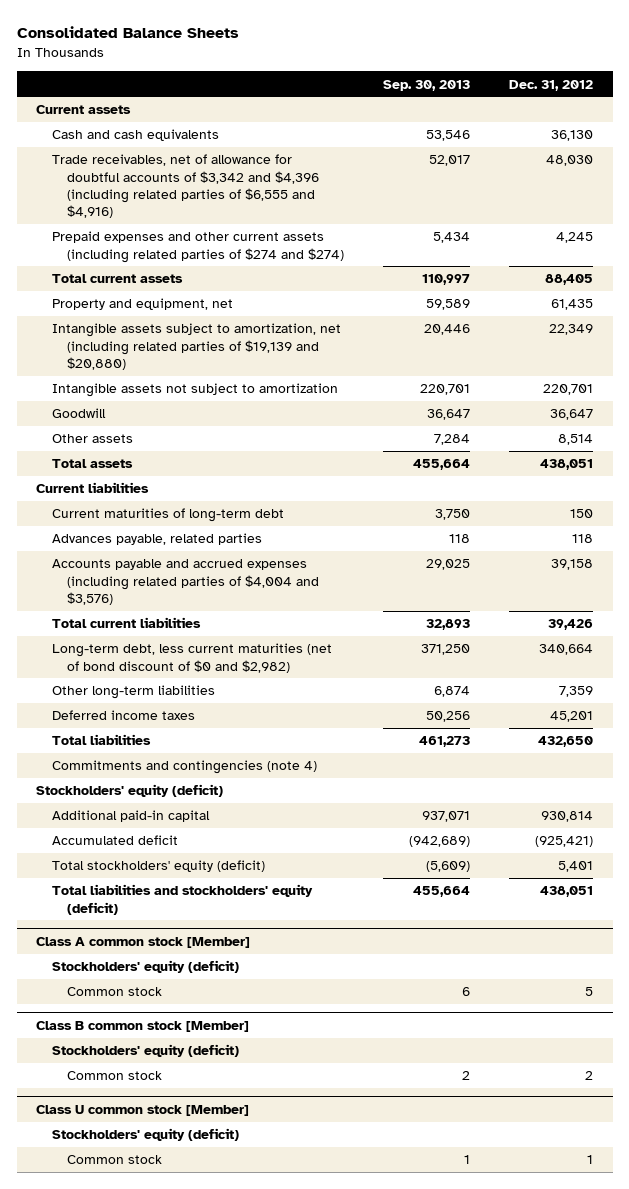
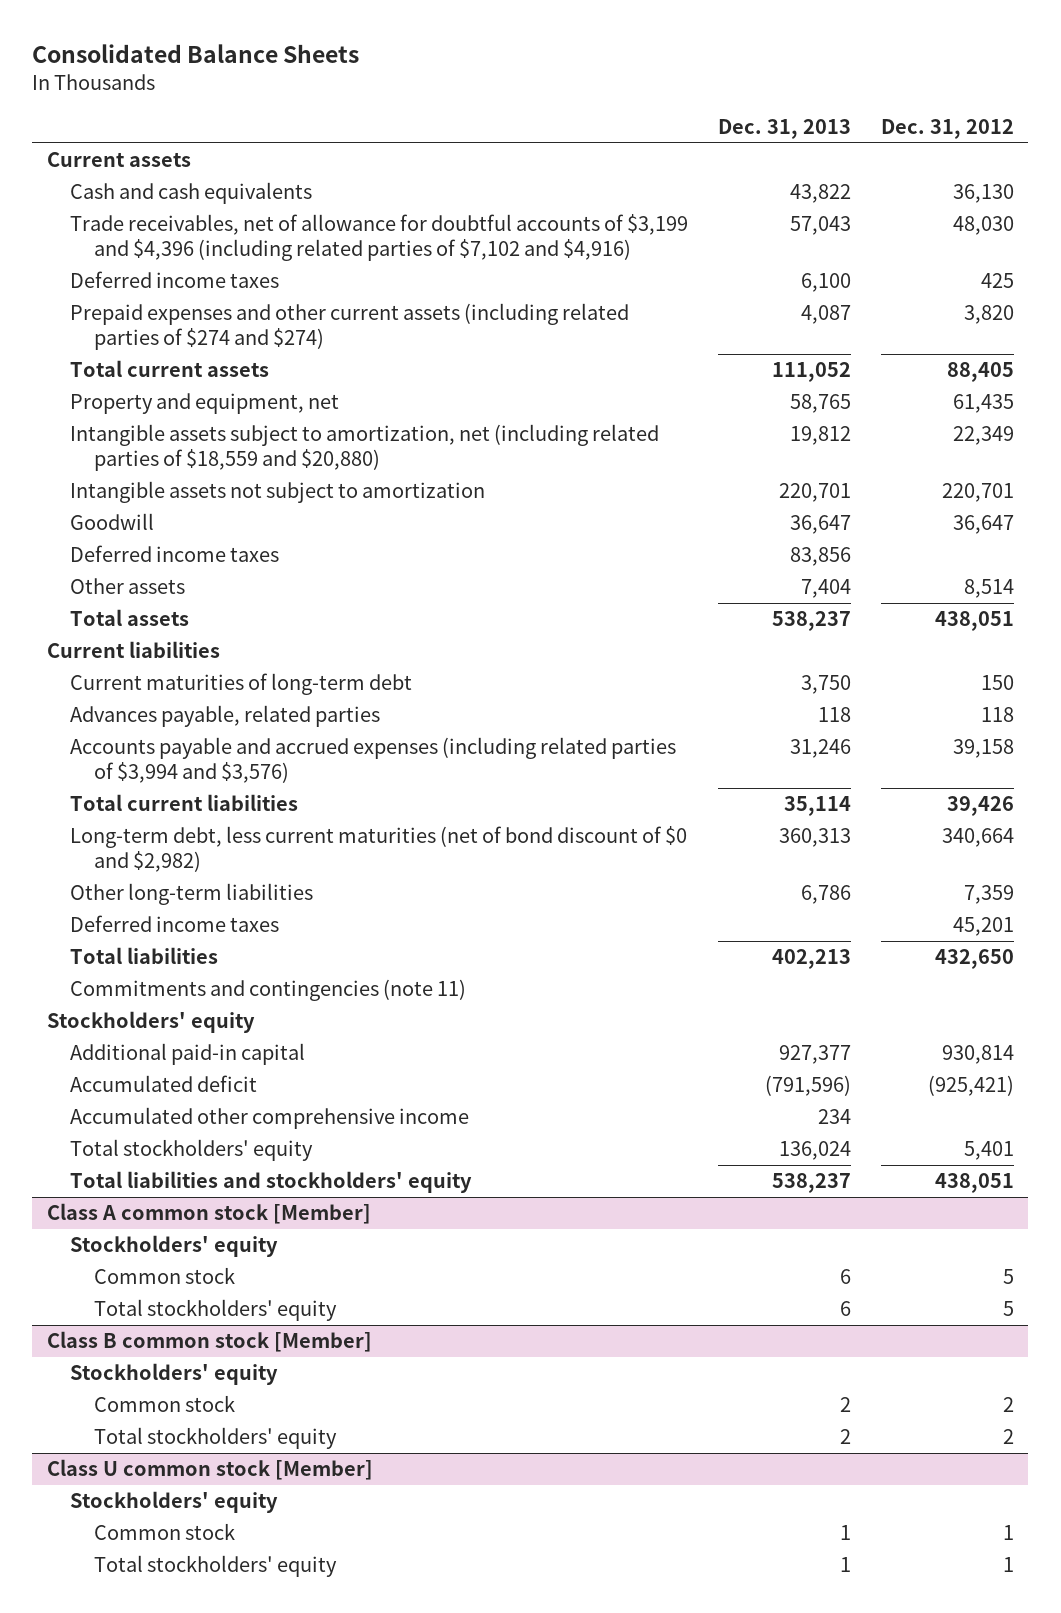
[383,79,471,91] Sep. 30, 2013 -> none
none -> [718,118,852,139] Dec. 31, 2013
[51,154,320,219] Trade receivables, net of allowance for doubtful accounts of $3,342 and $4,396 (including related parties of $6,555 and $4,916) -> [70,214,689,262] Trade receivables, net of allowance for doubtful accounts of $3,199 and $4,396 (including related parties of $7,102 and $4,916)
none -> [70,271,280,289] Deferred income taxes
[556,232,594,244] 4,245 -> [963,305,1014,325] 3,820
[51,323,341,370] Intangible assets subject to amortization, net (including related parties of $19,139 and $20,880) -> [70,424,660,472] Intangible assets subject to amortization, net (including related parties of $18,559 and $20,880)
none -> [70,545,280,563] Deferred income taxes
[51,559,320,605] Accounts payable and accrued expenses (including related parties of $4,004 and $3,576) -> [70,737,677,784] Accounts payable and accrued expenses (including related parties of $3,994 and $3,576)
[51,760,317,775] Commitments and contingencies (note 4) -> [70,979,467,1002] Commitments and contingencies (note 11)
[36,784,224,798] Stockholders' equity (deficit) -> [46,1011,255,1034] Stockholders' equity
none -> [70,1107,470,1130] Accumulated other comprehensive income
[51,860,265,873] Total stockholders' equity (deficit) -> [70,1139,314,1162] Total stockholders' equity
[51,884,313,915] Total liabilities and stockholders' equity (deficit) -> [70,1171,473,1194] Total liabilities and stockholders' equity
[51,960,239,974] Stockholders' equity (deficit) -> [70,1235,279,1258] Stockholders' equity
none -> [93,1299,337,1322] Total stockholders' equity
[51,1044,239,1058] Stockholders' equity (deficit) -> [70,1363,279,1386] Stockholders' equity
none -> [93,1427,337,1450] Total stockholders' equity
[51,1128,239,1142] Stockholders' equity (deficit) -> [70,1491,279,1514] Stockholders' equity
none -> [93,1555,337,1578] Total stockholders' equity

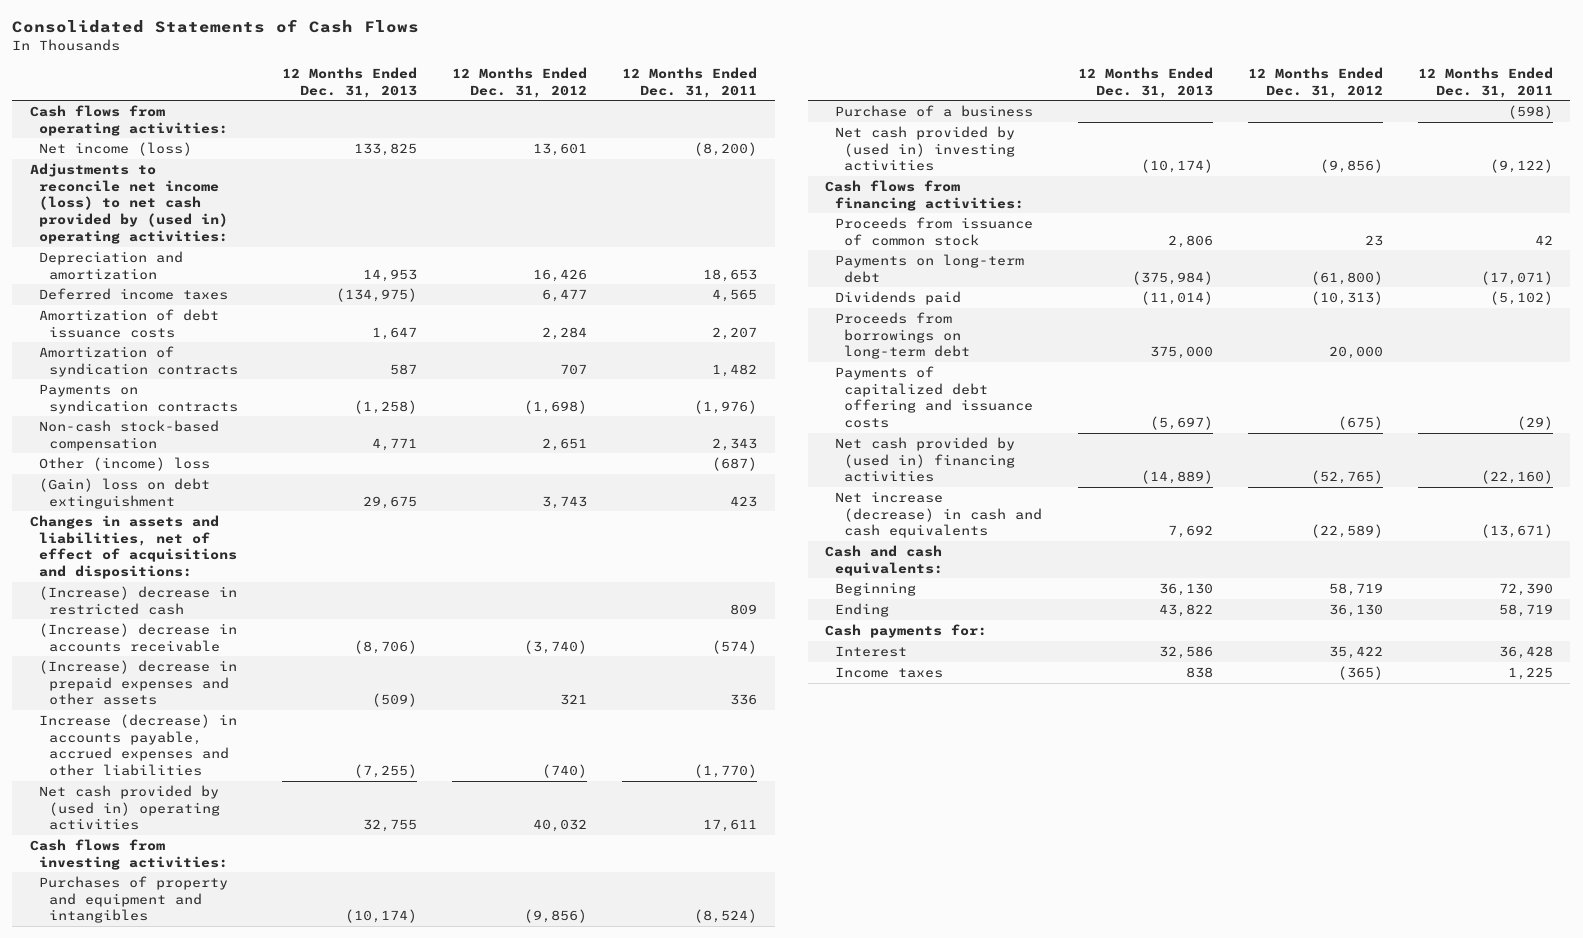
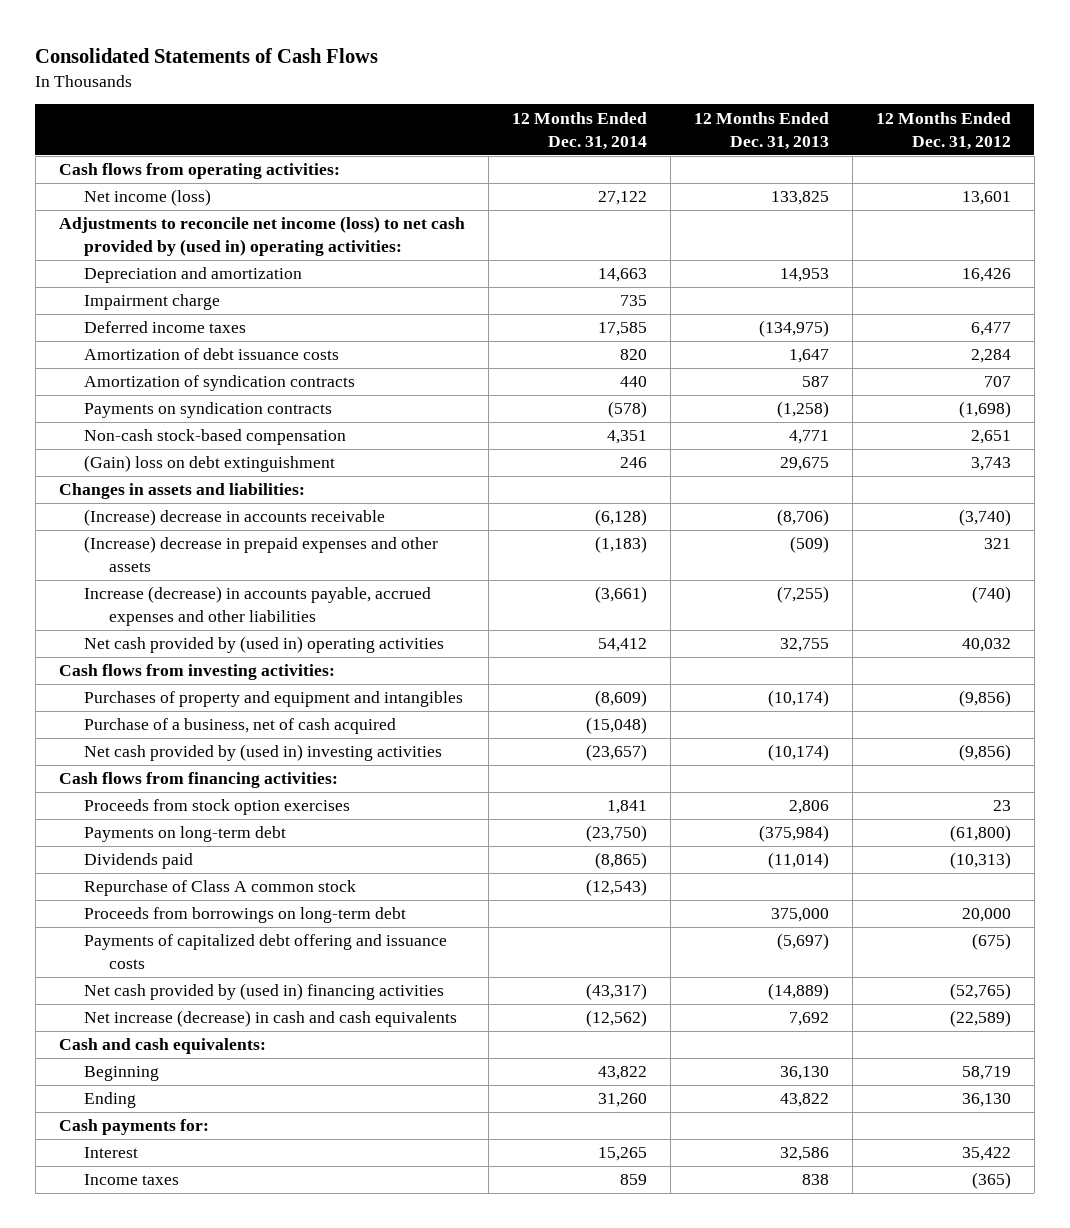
[622,66,758,98] 12 Months Ended Dec. 31, 2011 -> none
none -> [511,111,647,150] 12 Months Ended Dec. 31, 2014
none -> [83,294,220,311] Impairment charge
[39,456,211,471] Other (income) loss -> none
[39,585,238,615] (Increase) decrease in restricted cash -> none
[29,514,238,580] Changes in assets and liabilities, net of effect of acquisitions and dispositions: -> [58,483,305,500] Changes in assets and liabilities:
[834,104,1033,117] Purchase of a business -> [83,718,396,735] Purchase of a business, net of cash acquired
[834,216,1033,246] Proceeds from issuance of common stock -> [83,799,350,816] Proceeds from stock option exercises
none -> [83,880,356,897] Repurchase of Class A common stock

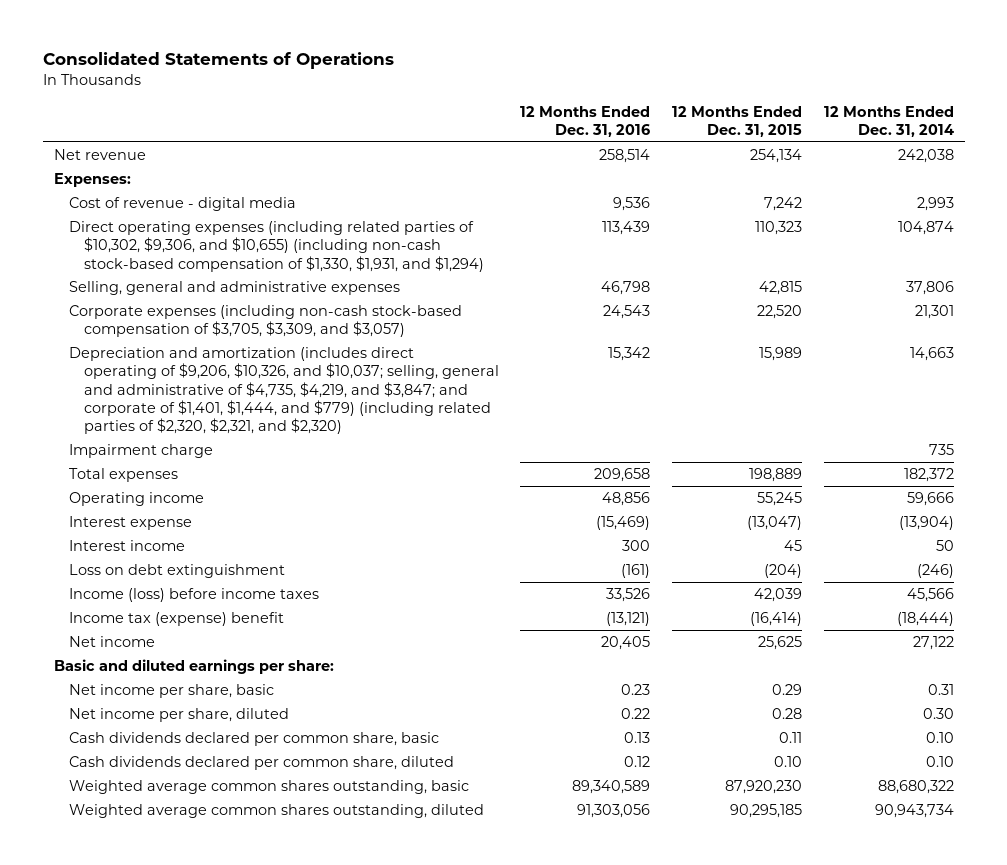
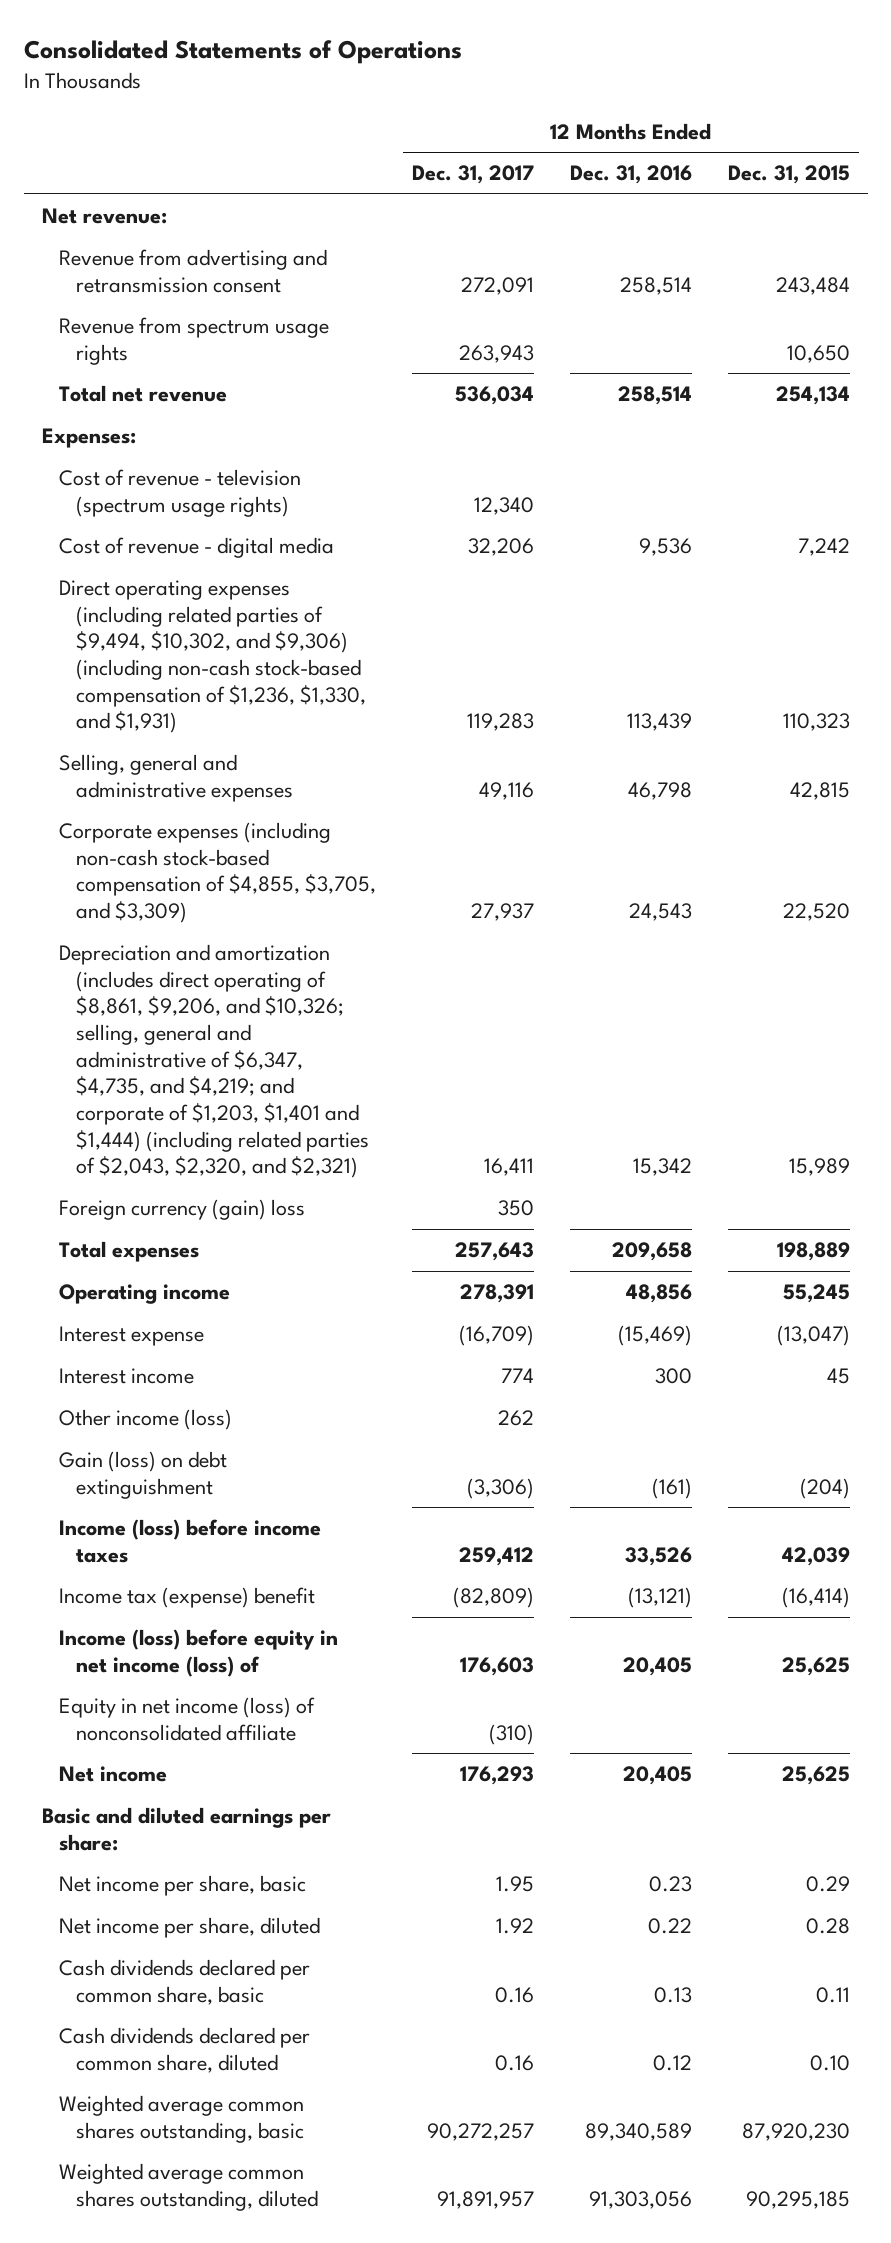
[823,105,954,137] 12 Months Ended Dec. 31, 2014 -> none
none -> [412,165,535,185] Dec. 31, 2017
none -> [41,208,167,225] Net revenue:
none -> [58,249,327,293] Revenue from advertising and retransmission consent
none -> [58,317,329,365] Revenue from spectrum usage rights
[53,148,146,160] Net revenue -> [58,385,227,403] Total net revenue
none -> [58,469,301,517] Cost of revenue - television (spectrum usage rights)
[68,220,484,272] Direct operating expenses (including related parties of $10,302, $9,306, and $10,655) (including non-cash stock-based compensation of $1,330, $1,931, and $1,294) -> [58,580,367,734] Direct operating expenses (including related parties of $9,494, $10,302, and $9,306) (including non-cash stock-based compensation of $1,236, $1,330, and $1,931)
[68,443,213,458] Impairment charge -> none
[68,304,462,338] Corporate expenses (including non-cash stock-based compensation of $3,705, $3,309, and $3,057) -> [58,822,377,924] Corporate expenses (including non-cash stock-based compensation of $4,855, $3,705, and $3,309)
[68,346,499,435] Depreciation and amortization (includes direct operating of $9,206, $10,326, and $10,037; selling, general and administrative of $4,735, $4,219, and $3,847; and corporate of $1,401, $1,444, and $779) (including related parties of $2,320, $2,321, and $2,320) -> [58,944,370,1179] Depreciation and amortization (includes direct operating of $8,861, $9,206, and $10,326; selling, general and administrative of $6,347, $4,735, and $4,219; and corporate of $1,203, $1,401 and $1,444) (including related parties of $2,043, $2,320, and $2,321)
none -> [58,1199,305,1221] Foreign currency (gain) loss
none -> [58,1409,232,1431] Other income (loss)
[68,563,285,578] Loss on debt extinguishment -> [58,1451,227,1499] Gain (loss) on debt extinguishment
none -> [58,1629,338,1677] Income (loss) before equity in net income (loss) of
none -> [58,1697,315,1741] Equity in net income (loss) of nonconsolidated affiliate

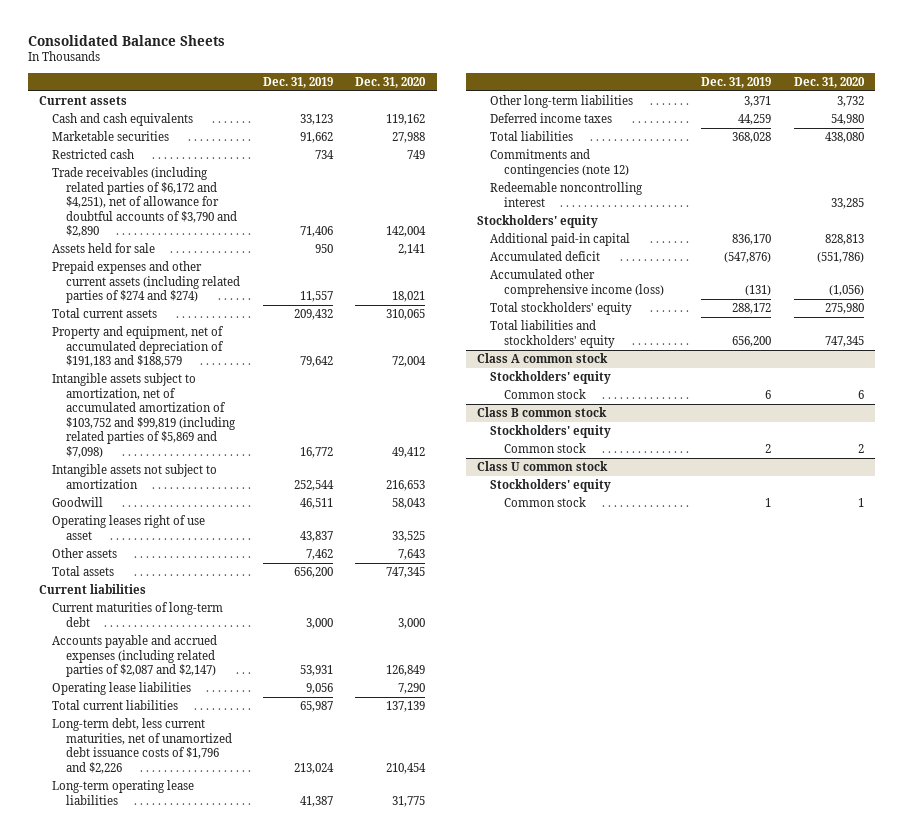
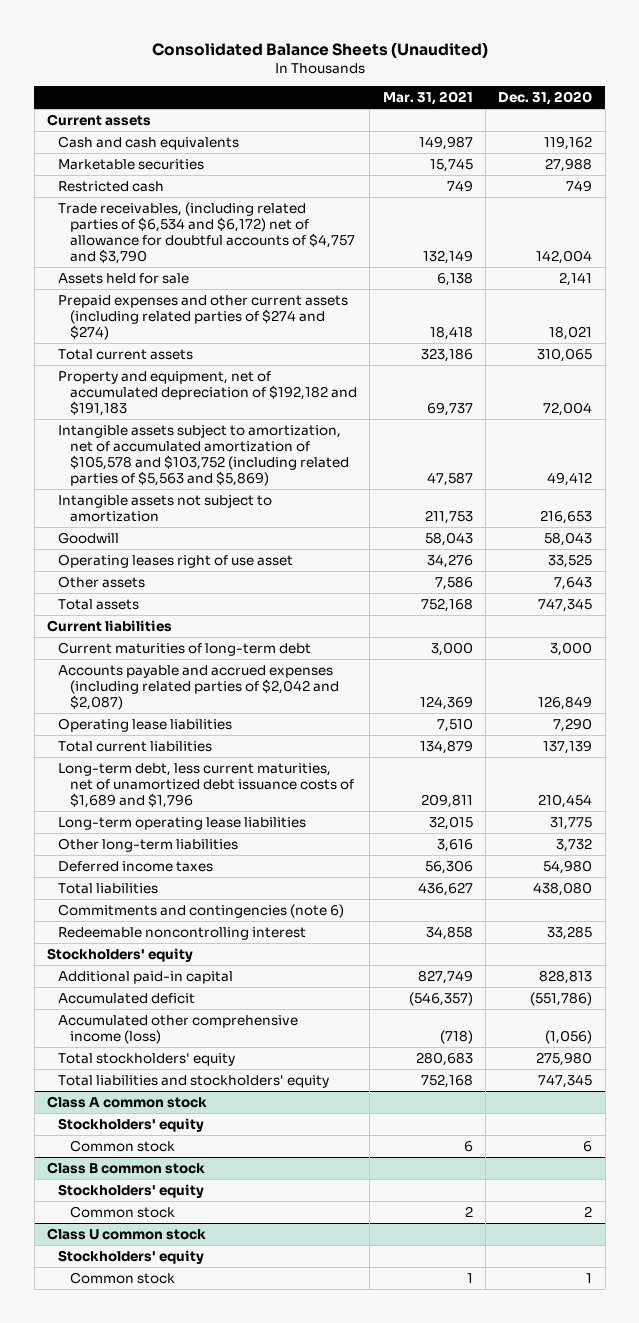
[27,34,225,46] Consolidated Balance Sheets -> [151,41,488,58] Consolidated Balance Sheets (Unaudited)
[262,76,333,88] Dec. 31, 2019 -> none
none -> [382,91,473,106] Mar. 31, 2021
[52,167,237,238] Trade receivables (including related parties of $6,172 and $4,251), net of allowance for doubtful accounts of $3,790 and $2,890 -> [58,202,355,265] Trade receivables, (including related parties of $6,534 and $6,172) net of allowance for doubtful accounts of $4,757 and $3,790
[52,326,225,368] Property and equipment, net of accumulated depreciation of $191,183 and $188,579 -> [58,371,357,417] Property and equipment, net of accumulated depreciation of $192,182 and $191,183
[52,373,236,458] Intangible assets subject to amortization, net of accumulated amortization of $103,752 and $99,819 (including related parties of $5,869 and $7,098) -> [58,424,349,487] Intangible assets subject to amortization, net of accumulated amortization of $105,578 and $103,752 (including related parties of $5,563 and $5,869)
[52,635,218,678] Accounts payable and accrued expenses (including related parties of $2,087 and $2,147) -> [58,665,339,711] Accounts payable and accrued expenses (including related parties of $2,042 and $2,087)
[52,718,232,774] Long-term debt, less current maturities, net of unamortized debt issuance costs of $1,796 and $2,226 -> [58,763,354,809] Long-term debt, less current maturities, net of unamortized debt issuance costs of $1,689 and $1,796
[490,149,629,177] Commitments and contingencies (note 12) -> [58,904,345,919] Commitments and contingencies (note 6)

